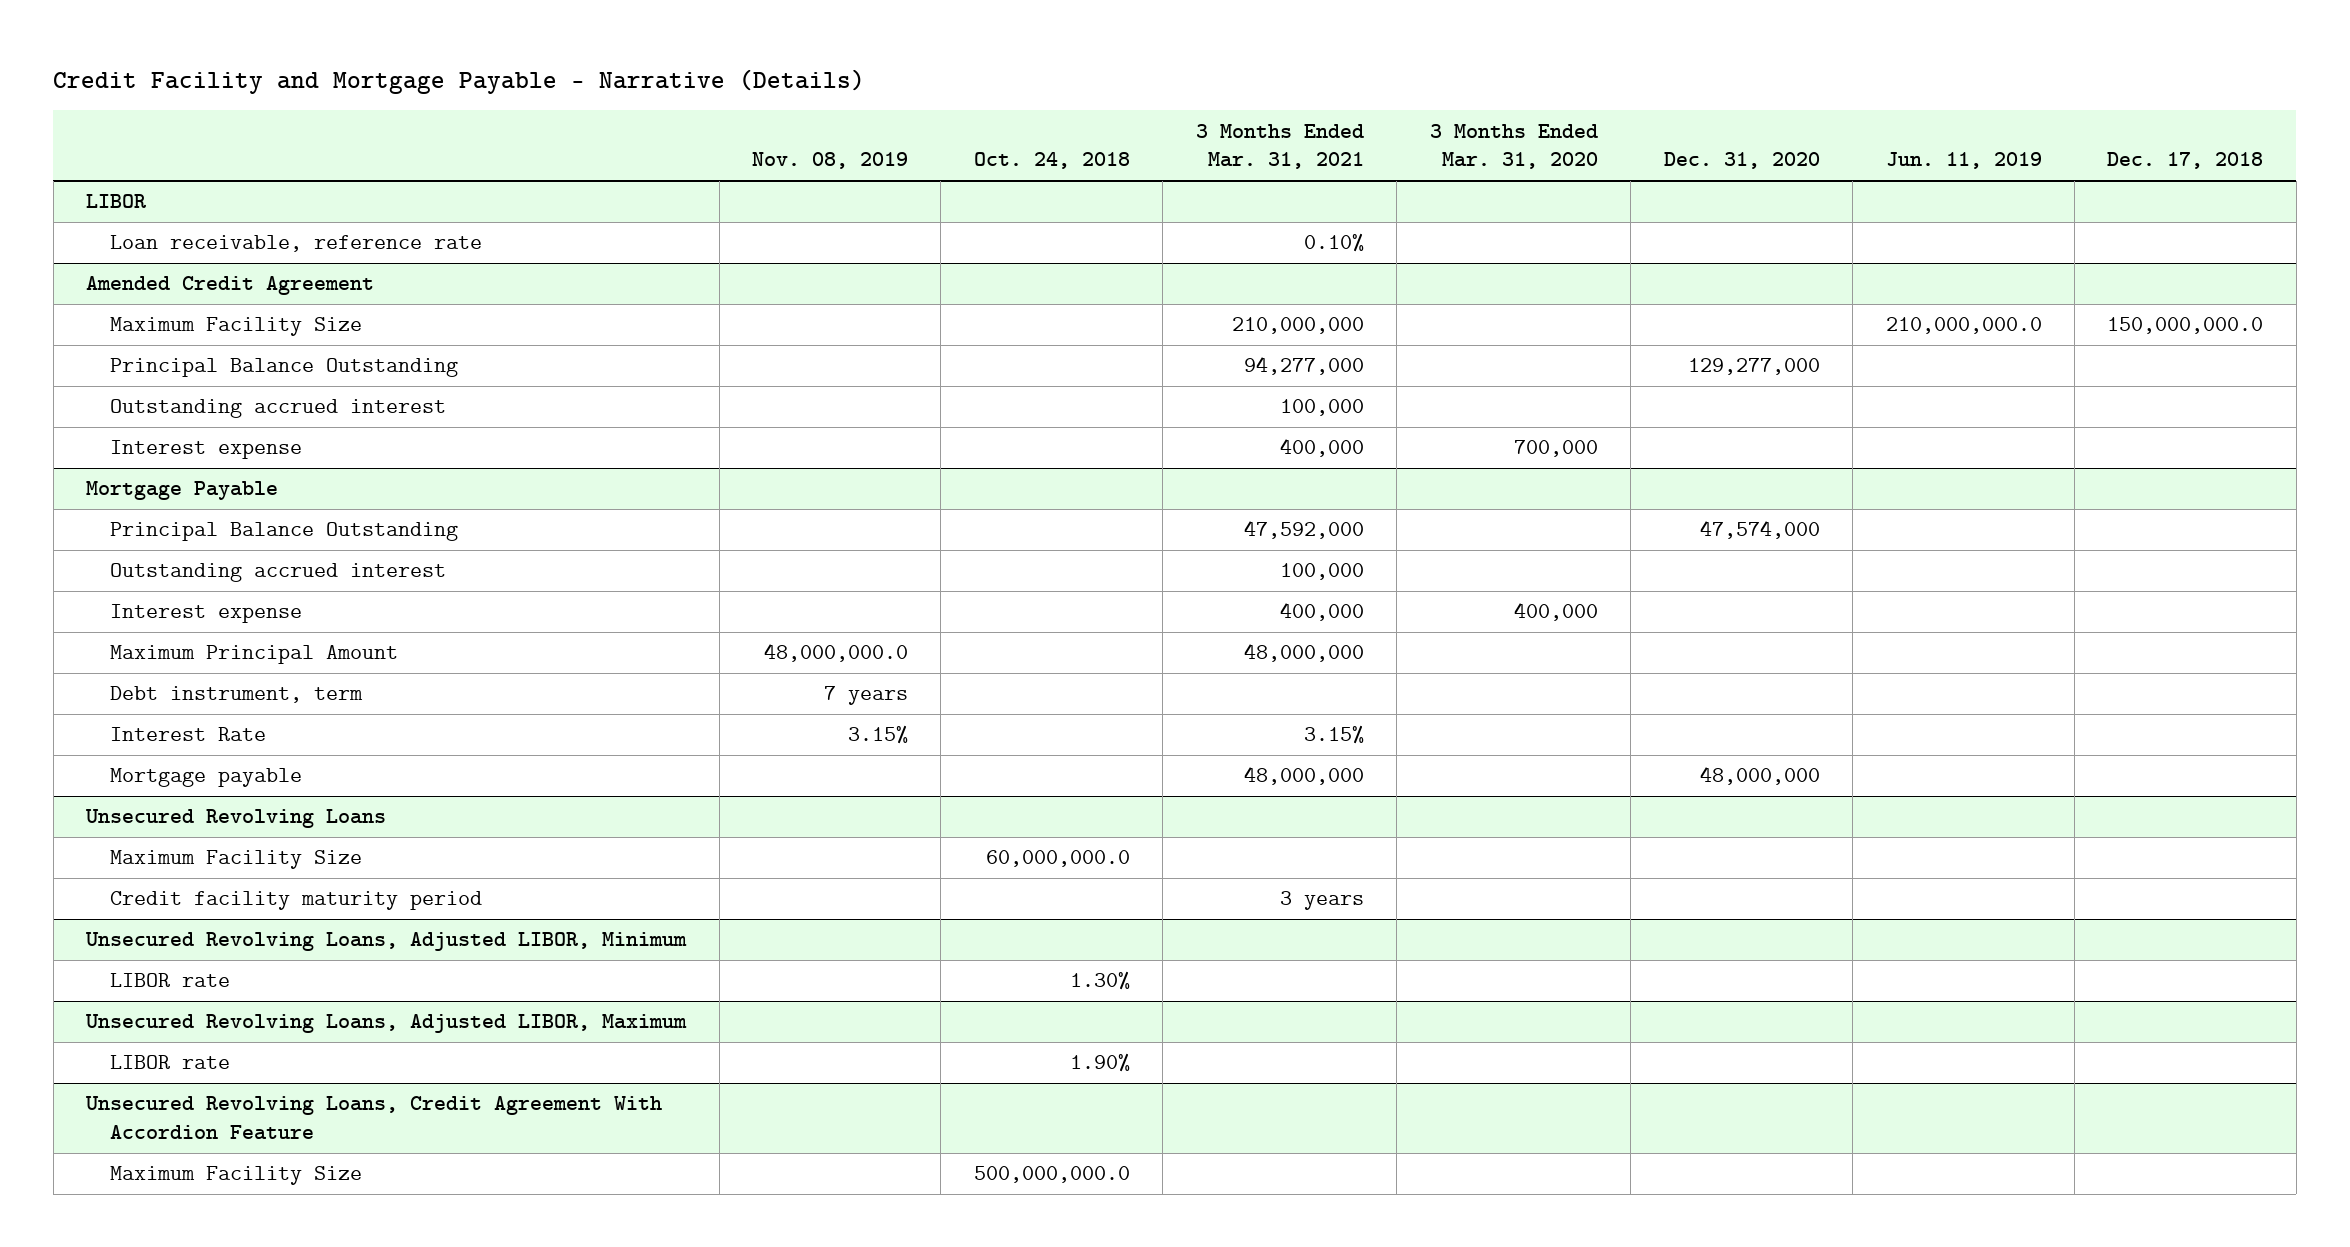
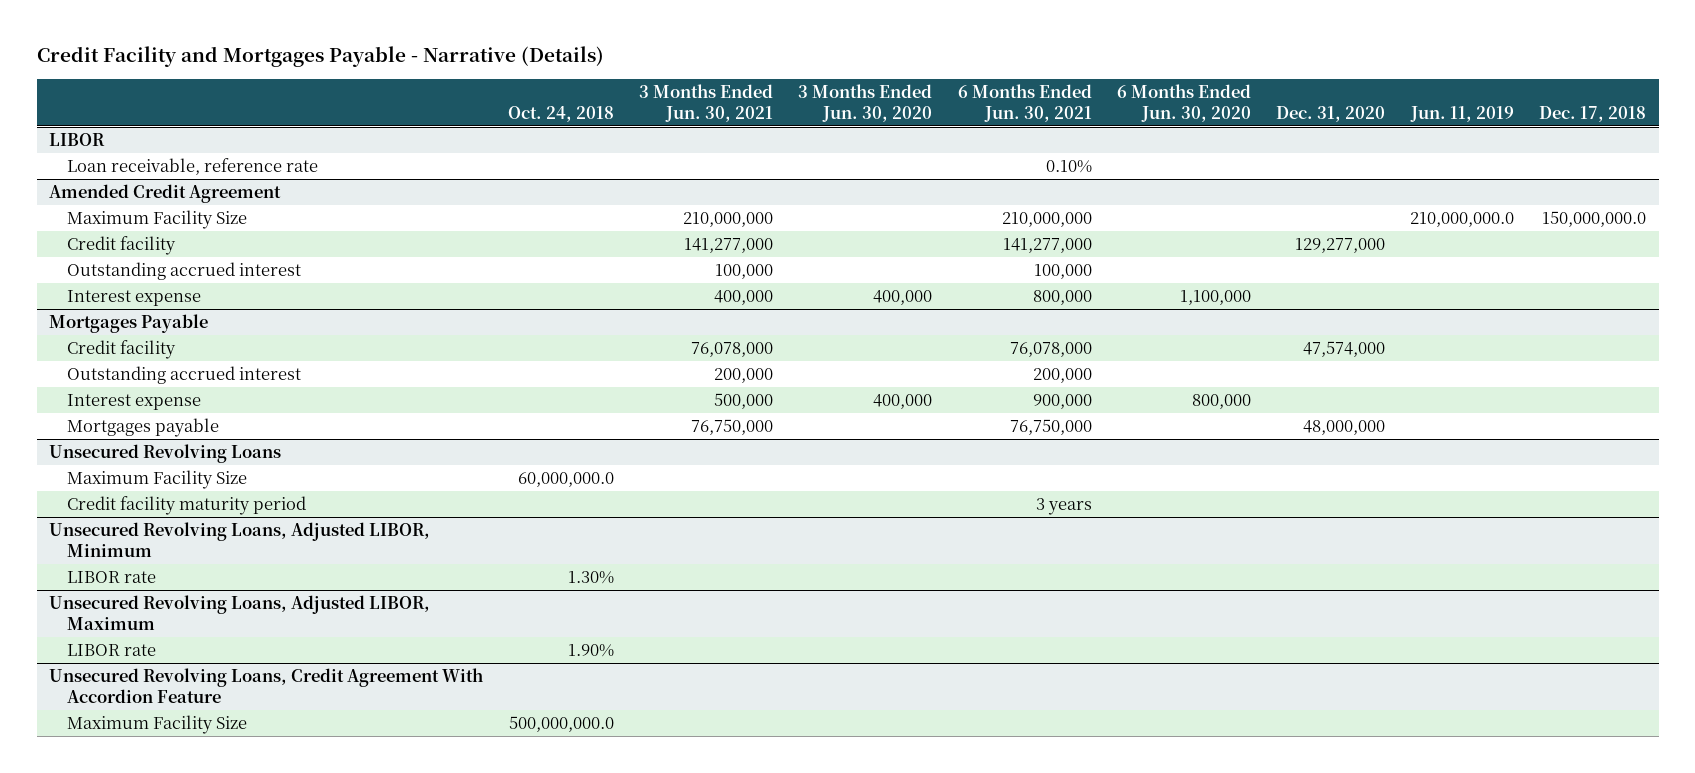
[53,68,866,94] Credit Facility and Mortgage Payable - Narrative (Details) -> [36,46,604,68] Credit Facility and Mortgages Payable - Narrative (Details)
[752,152,909,170] Nov. 08, 2019 -> none
[1195,123,1364,170] 3 Months Ended Mar. 31, 2021 -> none
[1429,123,1598,170] 3 Months Ended Mar. 31, 2020 -> none
none -> [639,83,774,122] 3 Months Ended Jun. 30, 2021
none -> [798,83,933,122] 3 Months Ended Jun. 30, 2020
none -> [957,83,1092,122] 6 Months Ended Jun. 30, 2021
none -> [1116,83,1251,122] 6 Months Ended Jun. 30, 2020
[110,358,459,378] Principal Balance Outstanding -> [66,235,176,255] Credit facility
[86,481,279,501] Mortgage Payable -> [49,313,209,333] Mortgages Payable
[110,522,459,542] Principal Balance Outstanding -> [66,339,176,359] Credit facility
[110,645,399,665] Maximum Principal Amount -> none
[110,686,364,704] Debt instrument, term -> none
[110,727,267,742] Interest Rate -> none
[110,768,303,788] Mortgage payable -> [66,417,219,437] Mortgages payable

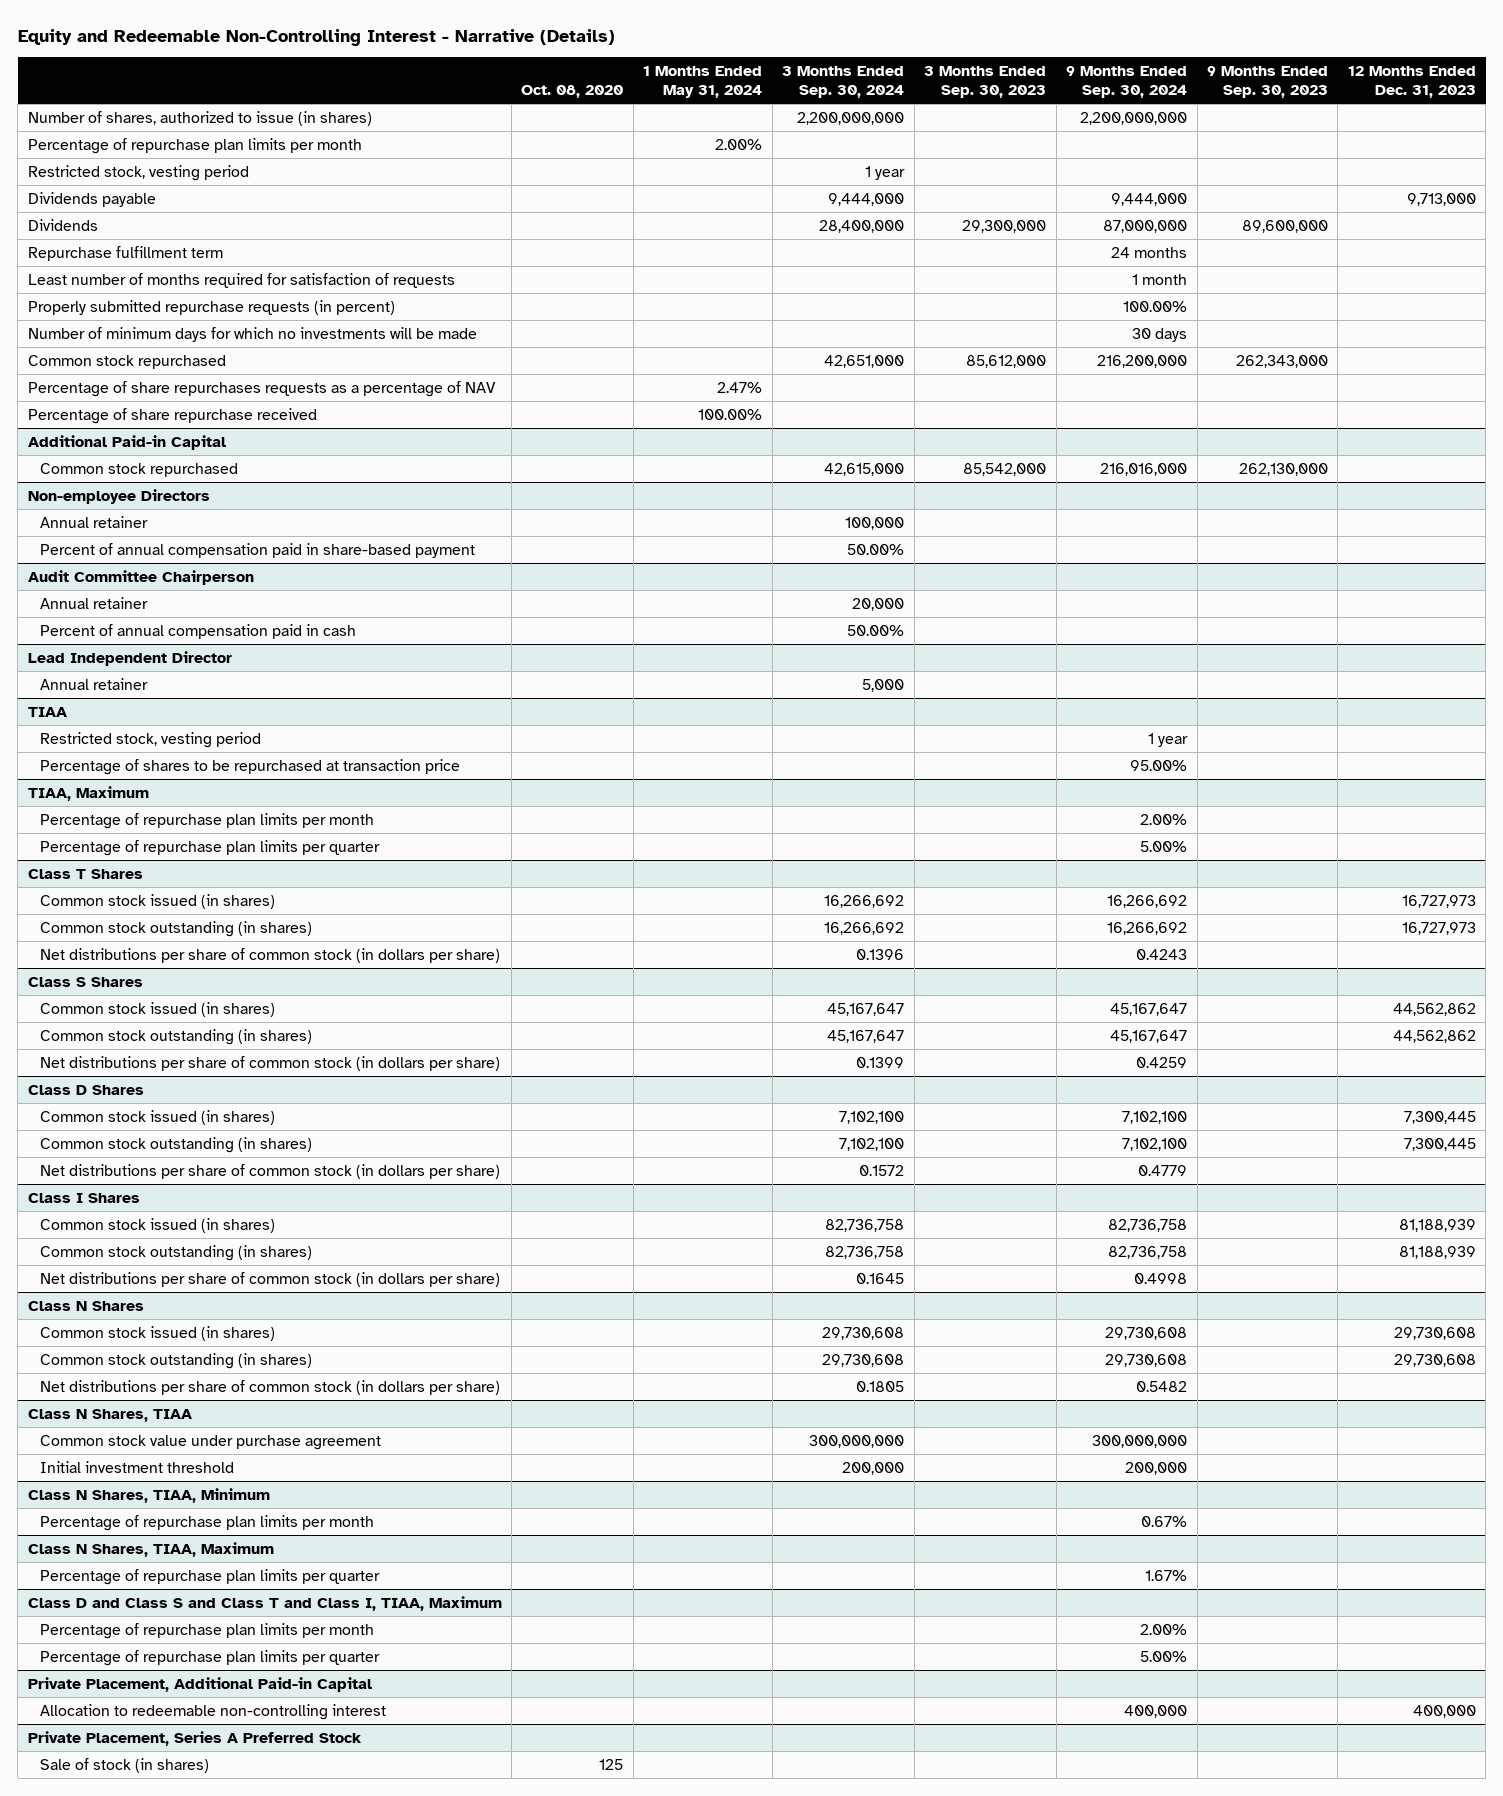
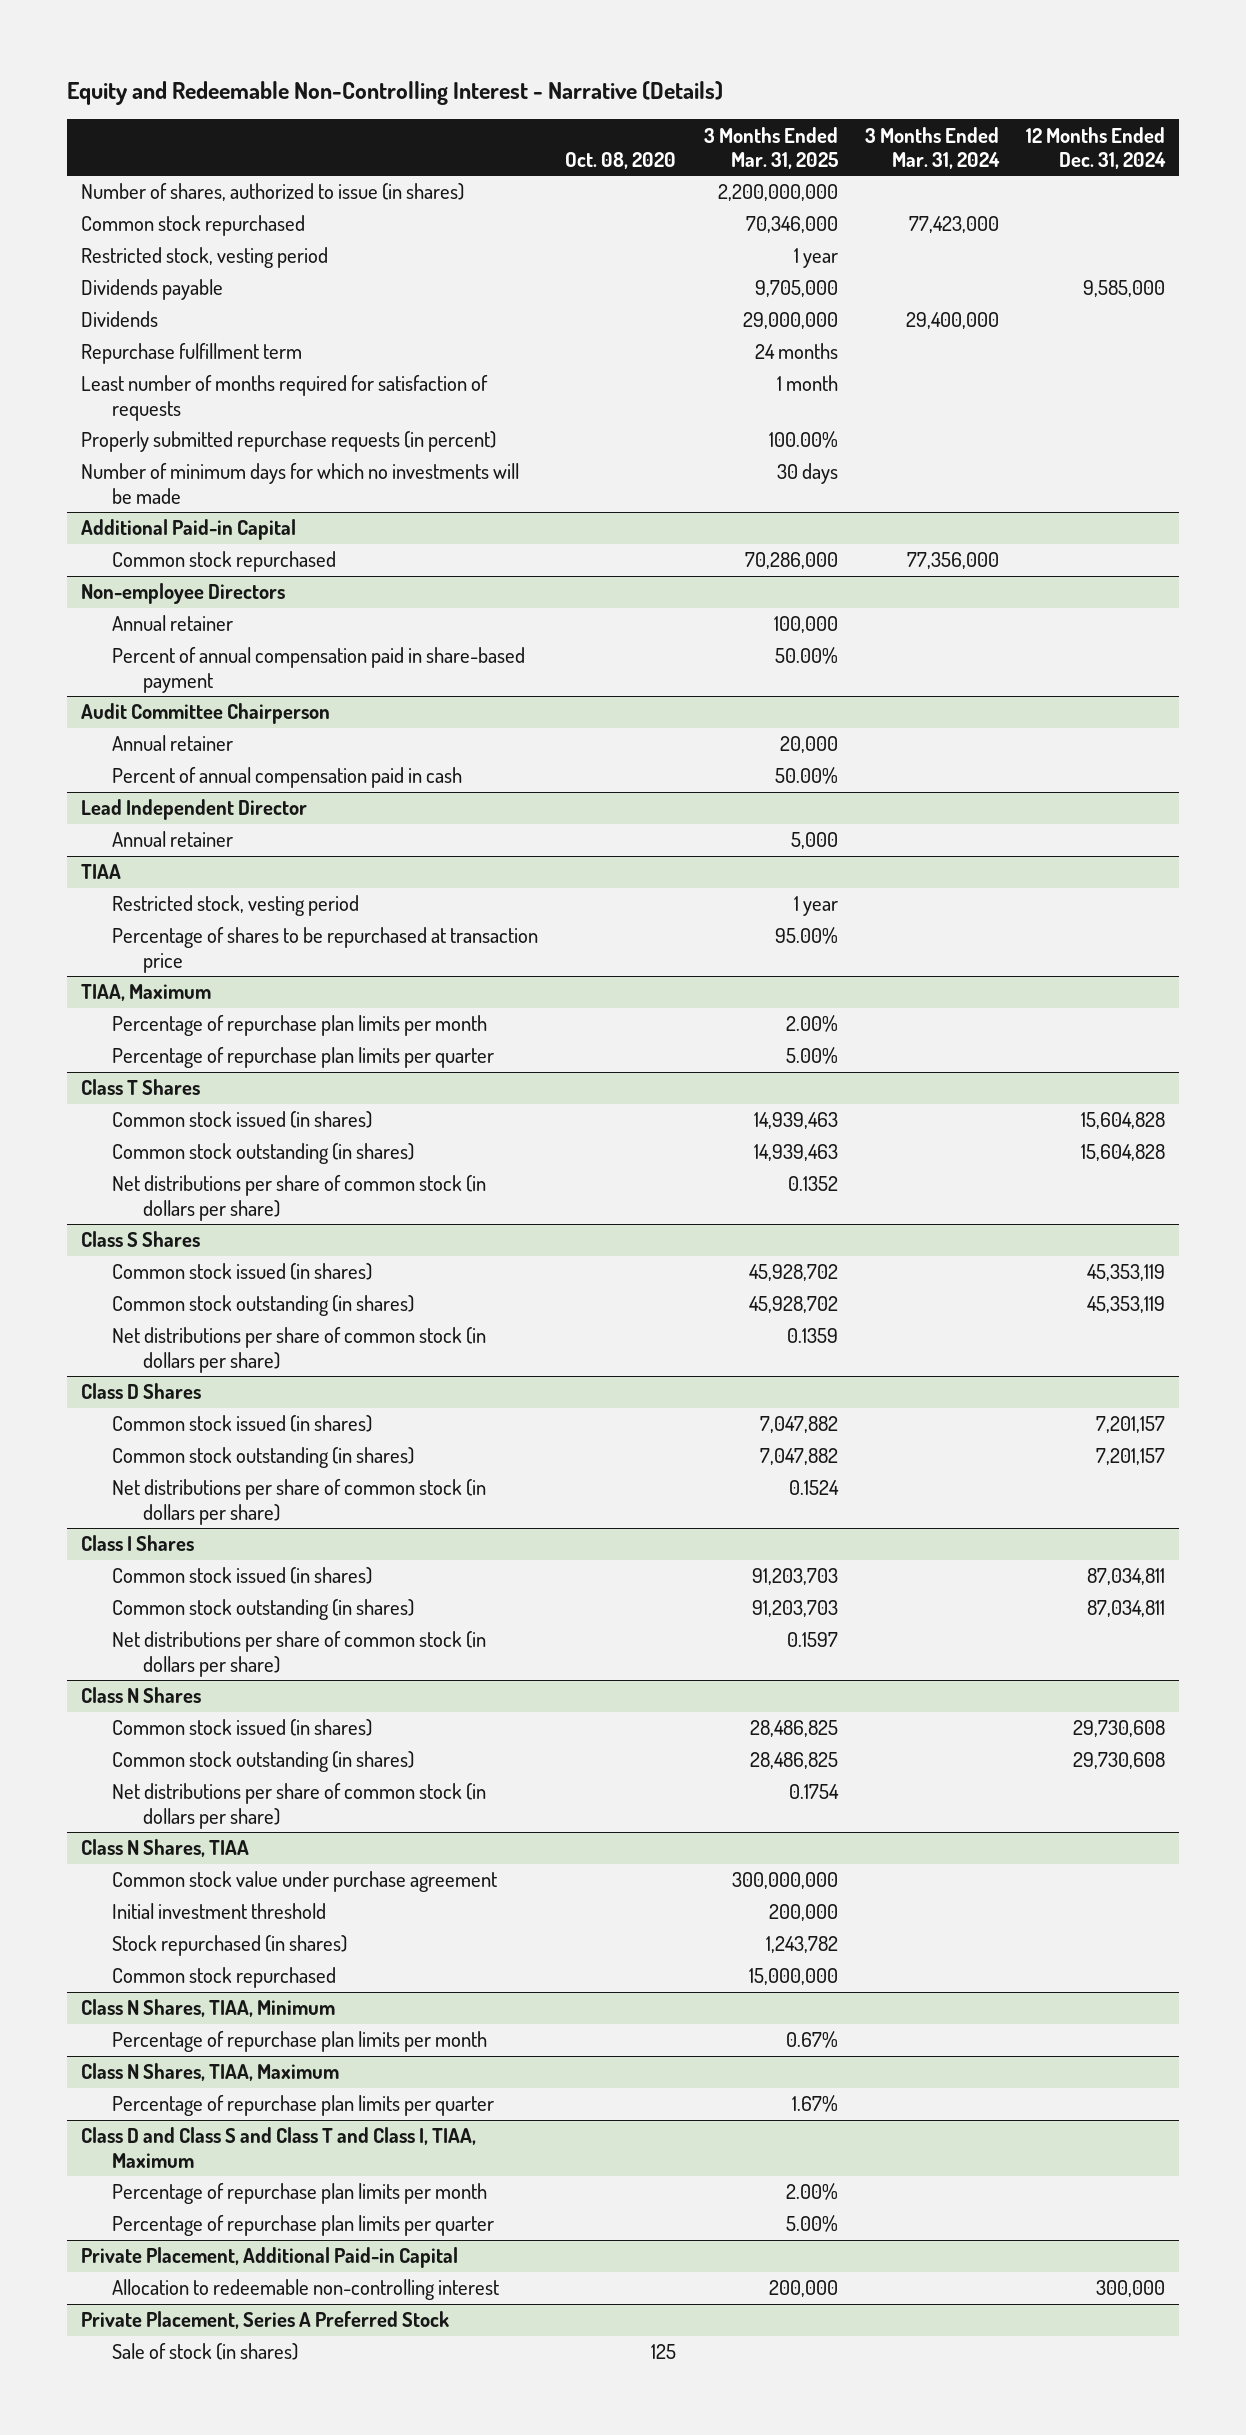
[643,65,763,98] 1 Months Ended May 31, 2024 -> none
[782,65,905,98] 3 Months Ended Sep. 30, 2024 -> none
[924,65,1047,98] 3 Months Ended Sep. 30, 2023 -> none
[1066,65,1188,98] 9 Months Ended Sep. 30, 2024 -> none
[1206,65,1328,98] 9 Months Ended Sep. 30, 2023 -> none
[1347,65,1476,98] 12 Months Ended Dec. 31, 2023 -> none
none -> [703,126,838,169] 3 Months Ended Mar. 31, 2025
none -> [864,126,1000,169] 3 Months Ended Mar. 31, 2024
none -> [1026,126,1167,169] 12 Months Ended Dec. 31, 2024
[27,137,362,154] Percentage of repurchase plan limits per month -> none
[27,354,226,369] Common stock repurchased -> [80,215,305,237] Common stock repurchased
[27,380,496,397] Percentage of share repurchases requests as a percentage of NAV -> none
[27,407,317,424] Percentage of share repurchase received -> none
none -> [112,1935,348,1957] Stock repurchased (in shares)
none -> [112,1967,337,1989] Common stock repurchased

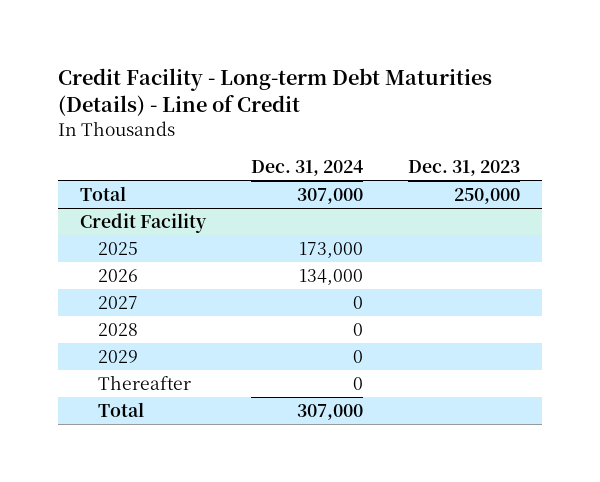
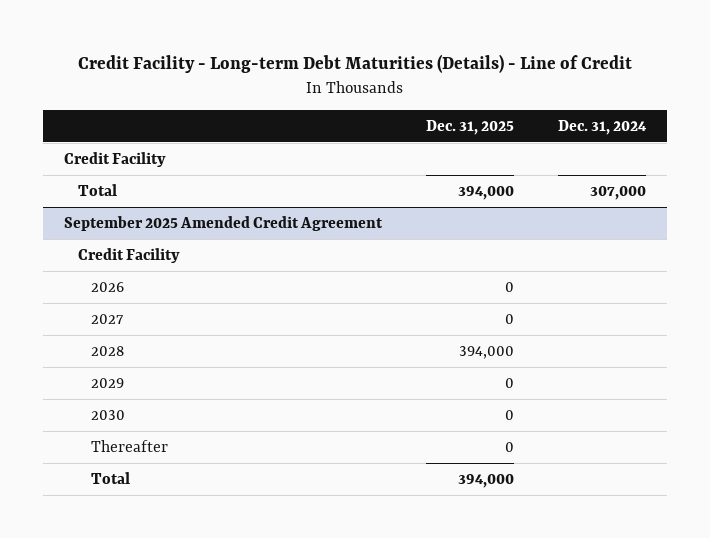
[407,160,520,177] Dec. 31, 2023 -> none
none -> [426,119,515,135] Dec. 31, 2025
none -> [64,151,167,167] Credit Facility
[80,212,208,233] Credit Facility -> none
[98,241,139,255] 2025 -> none
[98,268,139,282] 2026 -> none
[98,295,139,309] 2027 -> none
[98,322,139,336] 2028 -> none
[98,349,139,363] 2029 -> none
[98,374,192,390] Thereafter -> none
[98,401,145,417] Total -> none
none -> [64,215,384,231] September 2025 Amended Credit Agreement
none -> [77,247,180,263] Credit Facility
none -> [91,281,125,292] 2026
none -> [91,313,125,324] 2027
none -> [91,345,125,356] 2028
none -> [91,377,125,388] 2029
none -> [91,409,126,420] 2030
none -> [91,439,169,452] Thereafter
none -> [91,471,131,484] Total

